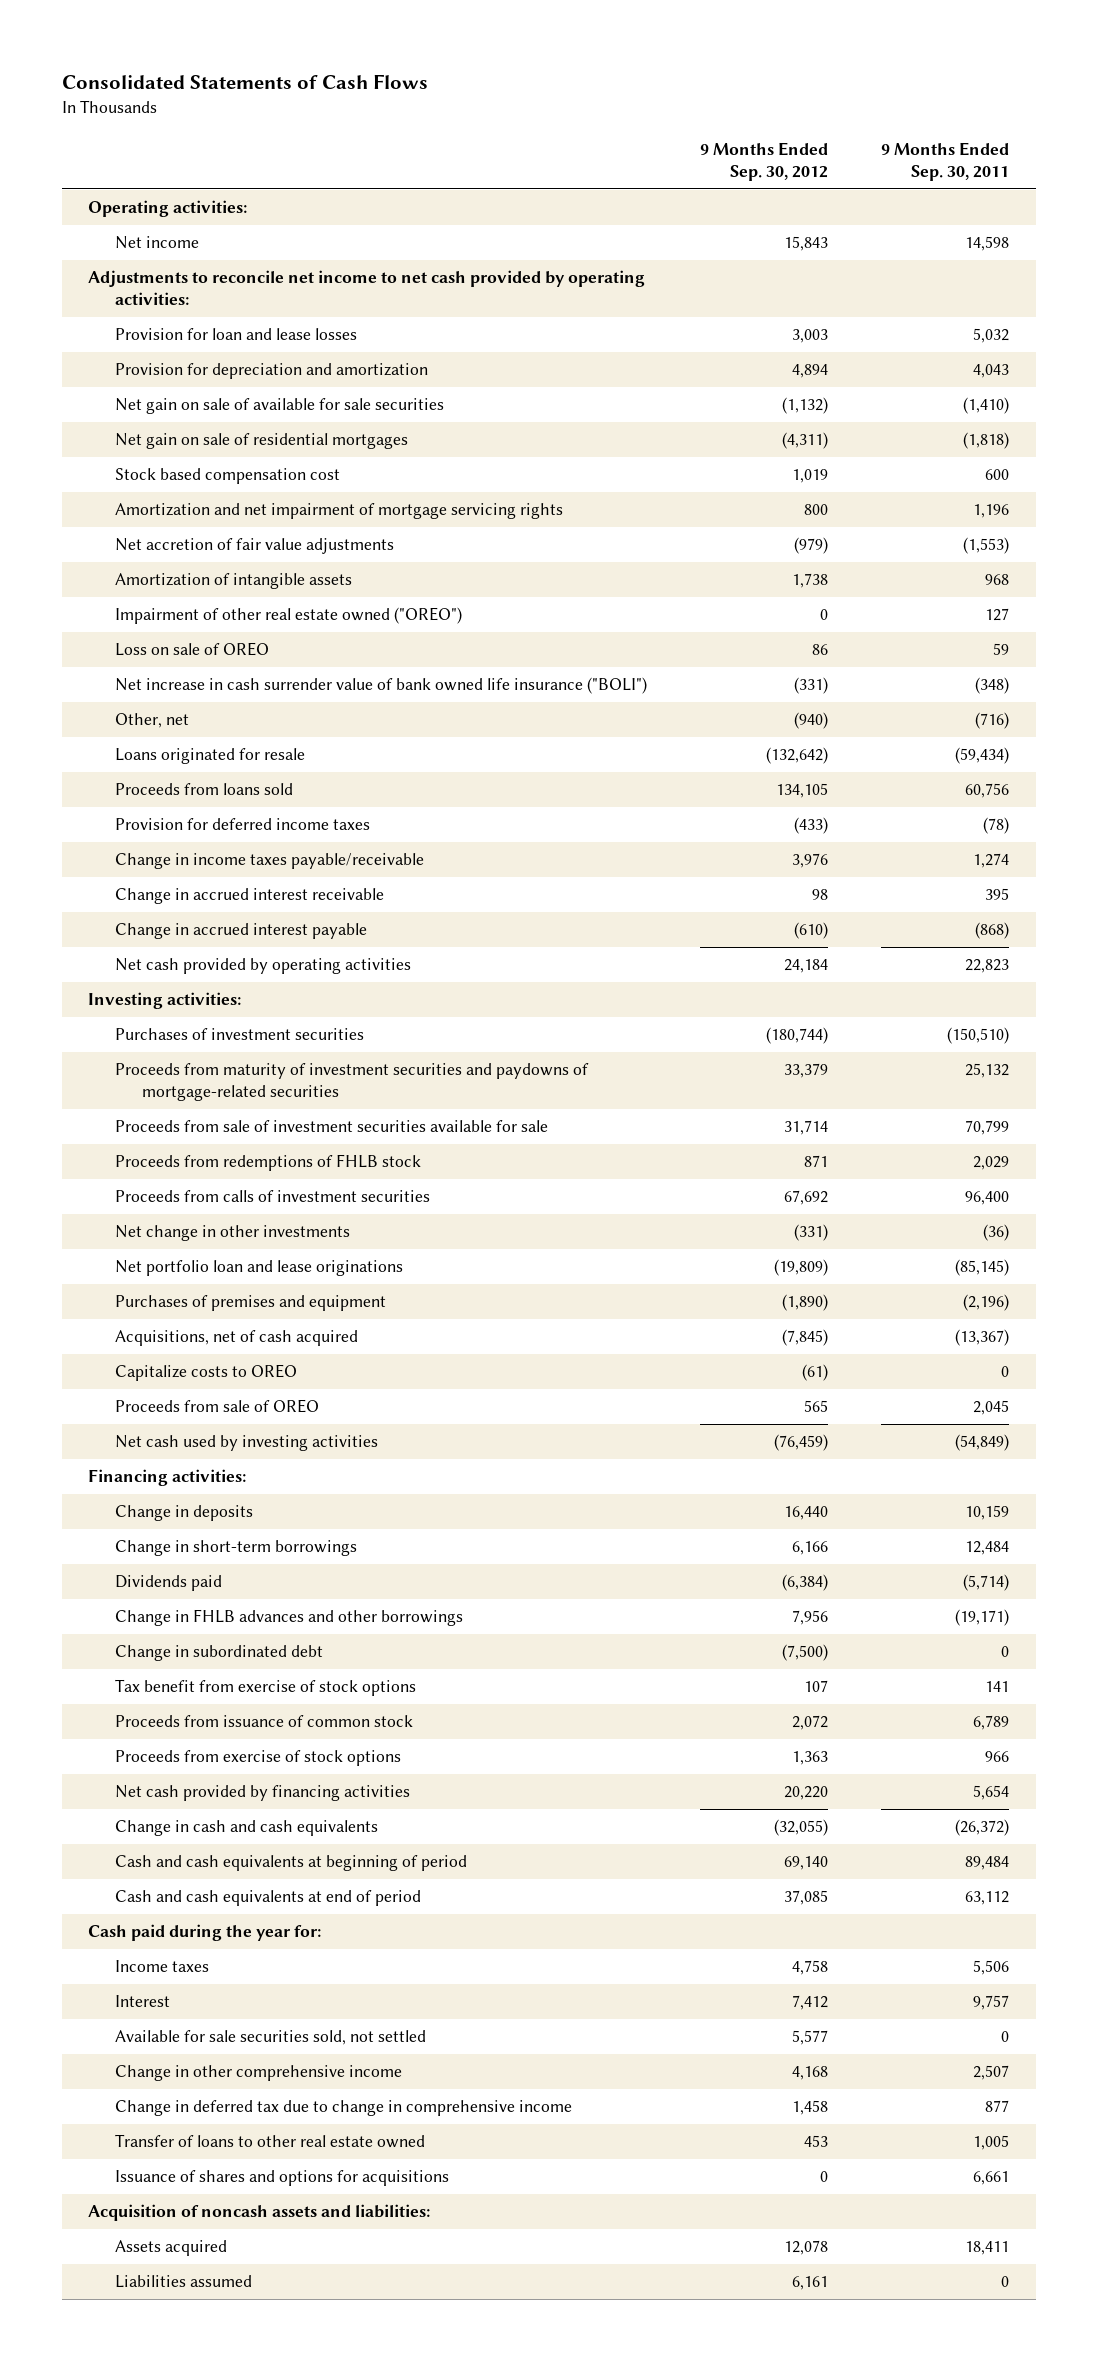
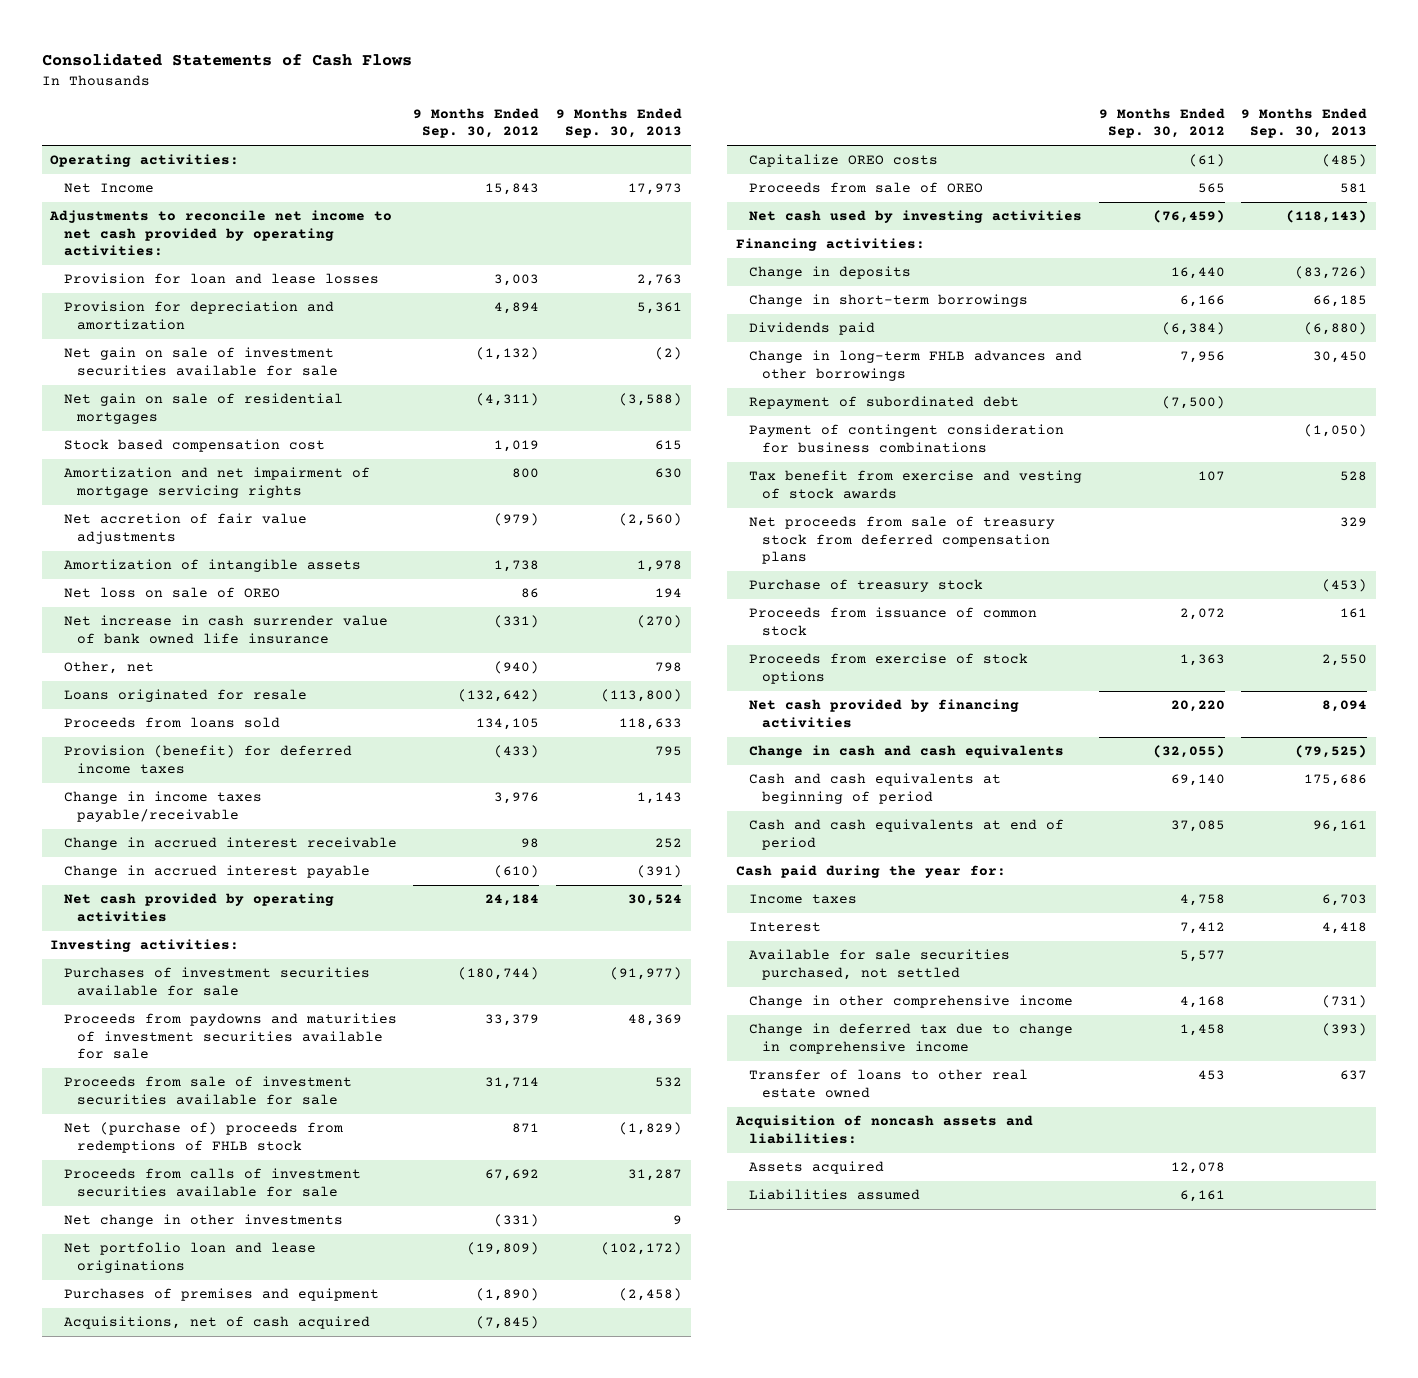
[881,141,1010,181] 9 Months Ended Sep. 30, 2011 -> none
none -> [556,107,683,139] 9 Months Ended Sep. 30, 2013
[115,236,200,250] Net income -> [63,183,154,194] Net Income
[115,398,445,415] Net gain on sale of available for sale securities -> [63,347,338,376] Net gain on sale of investment securities available for sale
[115,607,463,625] Impairment of other real estate owned ("OREO") -> none
[115,642,270,657] Loss on sale of OREO -> [63,587,280,599] Net loss on sale of OREO
[115,677,648,695] Net increase in cash surrender value of bank owned life insurance ("BOLI") -> [63,615,388,644] Net increase in cash surrender value of bank owned life insurance
[115,818,371,831] Provision for deferred income taxes -> [63,745,352,774] Provision (benefit) for deferred income taxes
[115,1028,365,1041] Purchases of investment securities -> [63,967,370,996] Purchases of investment securities available for sale
[115,1063,590,1102] Proceeds from maturity of investment securities and paydowns of mortgage-related securities -> [63,1013,397,1060] Proceeds from paydowns and maturities of investment securities available for sale
[115,1154,422,1172] Proceeds from redemptions of FHLB stock -> [63,1122,343,1153] Net (purchase of) proceeds from redemptions of FHLB stock
[115,1190,431,1203] Proceeds from calls of investment securities -> [63,1168,361,1197] Proceeds from calls of investment securities available for sale
[115,1364,298,1382] Capitalize costs to OREO -> [748,154,938,168] Capitalize OREO costs
[115,1645,324,1662] Change in subordinated debt -> none
[115,1609,464,1627] Change in FHLB advances and other borrowings -> [748,350,1082,381] Change in long-term FHLB advances and other borrowings
none -> [748,396,1019,410] Repayment of subordinated debt
none -> [748,424,1064,453] Payment of contingent consideration for business combinations
[115,1679,417,1697] Tax benefit from exercise of stock options -> [748,470,1082,499] Tax benefit from exercise and vesting of stock awards
none -> [748,516,1055,565] Net proceeds from sale of treasury stock from deferred compensation plans
none -> [748,579,983,593] Purchase of treasury stock
[115,2030,427,2046] Available for sale securities sold, not settled -> [748,949,1010,980] Available for sale securities purchased, not settled
[115,2170,450,2187] Issuance of shares and options for acquisitions -> none

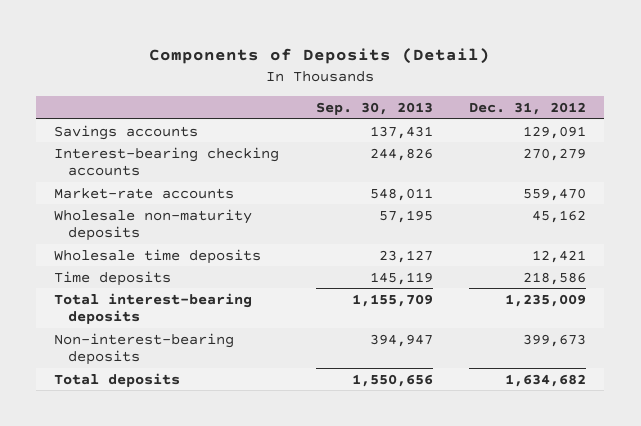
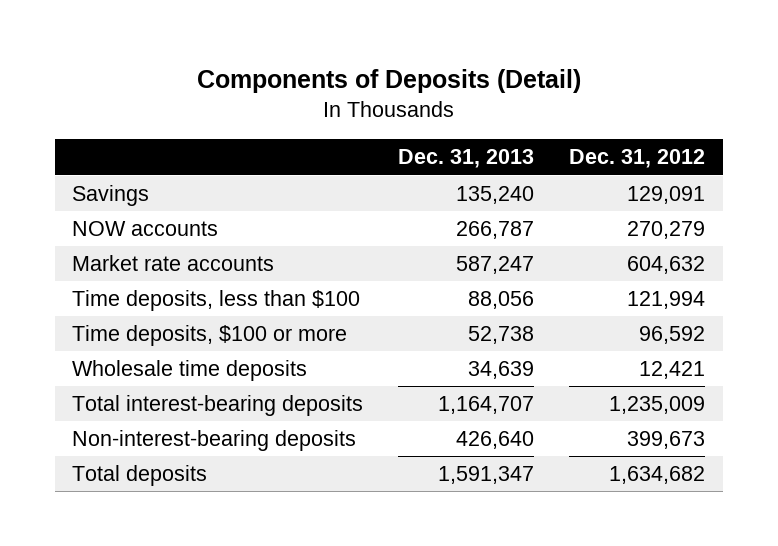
[315,102,433,116] Sep. 30, 2013 -> none
none -> [398,149,535,169] Dec. 31, 2013
[54,208,253,242] Wholesale non-maturity deposits -> none
[54,124,199,140] Savings accounts -> [72,185,150,207] Savings
[54,146,280,177] Interest-bearing checking accounts -> [72,221,219,237] NOW accounts
[54,187,235,199] Market-rate accounts -> [72,255,275,272] Market rate accounts
[523,187,587,201] 559,470 -> [627,256,706,275] 604,632
none -> [72,290,361,312] Time deposits, less than $100
none -> [72,325,348,347] Time deposits, $100 or more
[54,270,172,286] Time deposits -> none

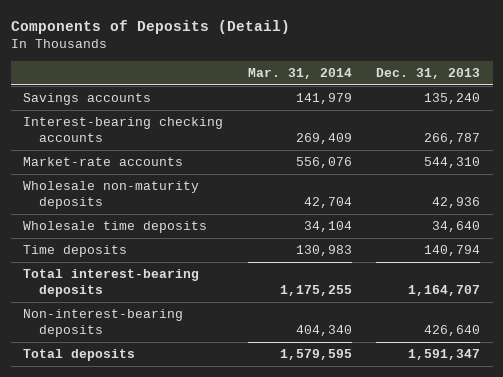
[569,149,706,169] Dec. 31, 2012 -> none
none -> [247,67,352,79] Mar. 31, 2014
[72,290,361,312] Time deposits, less than $100 -> none
[72,325,348,347] Time deposits, $100 or more -> none
[72,185,150,207] Savings -> [23,93,152,106] Savings accounts
[72,221,219,237] NOW accounts -> [23,117,224,143] Interest-bearing checking accounts
[72,255,275,272] Market rate accounts -> [23,157,184,167] Market-rate accounts
[456,256,535,275] 587,247 -> [424,157,481,169] 544,310
none -> [23,181,200,210] Wholesale non-maturity deposits
[468,361,535,380] 34,639 -> [432,221,481,233] 34,640
none -> [23,245,128,258] Time deposits

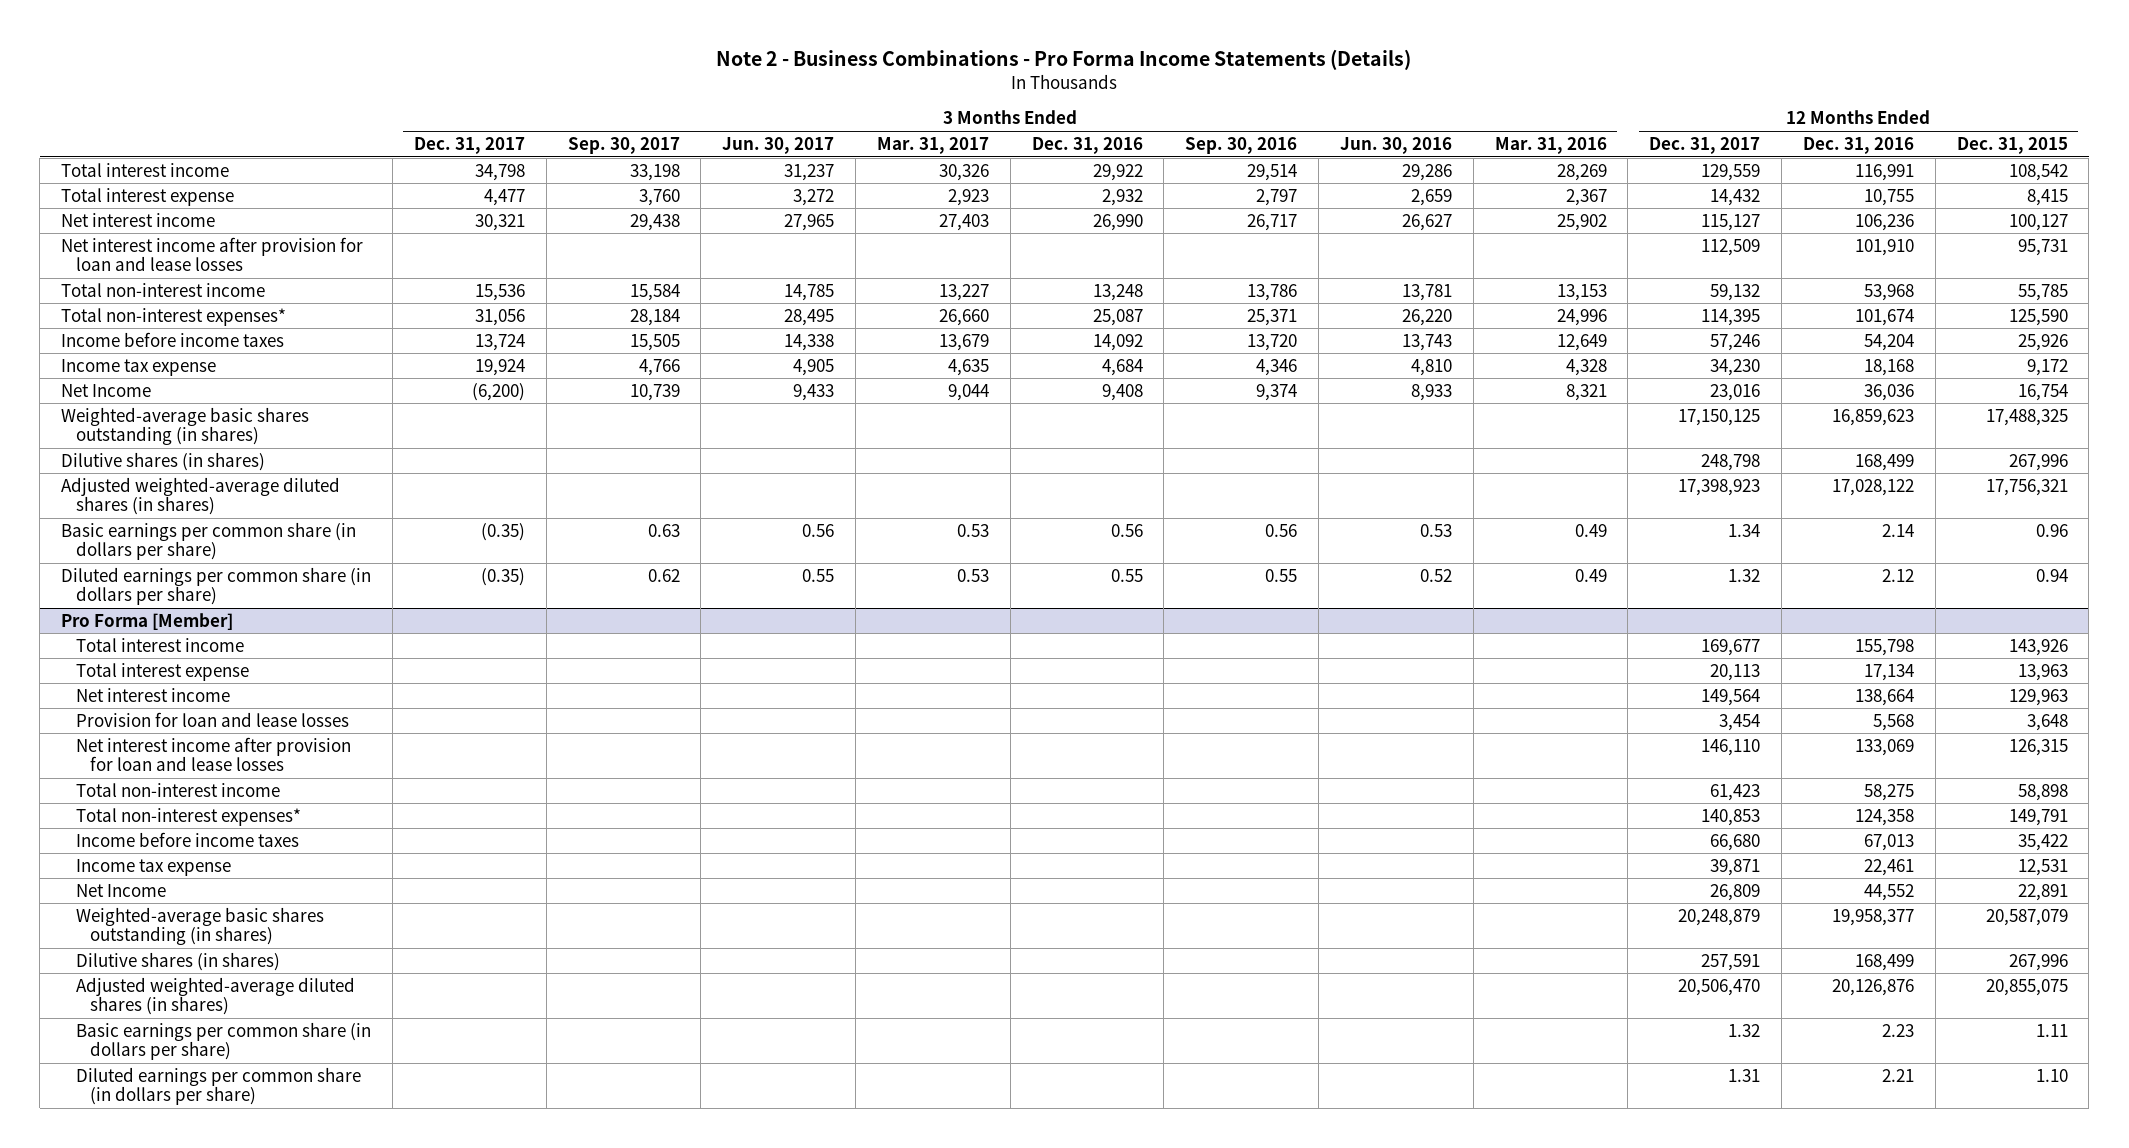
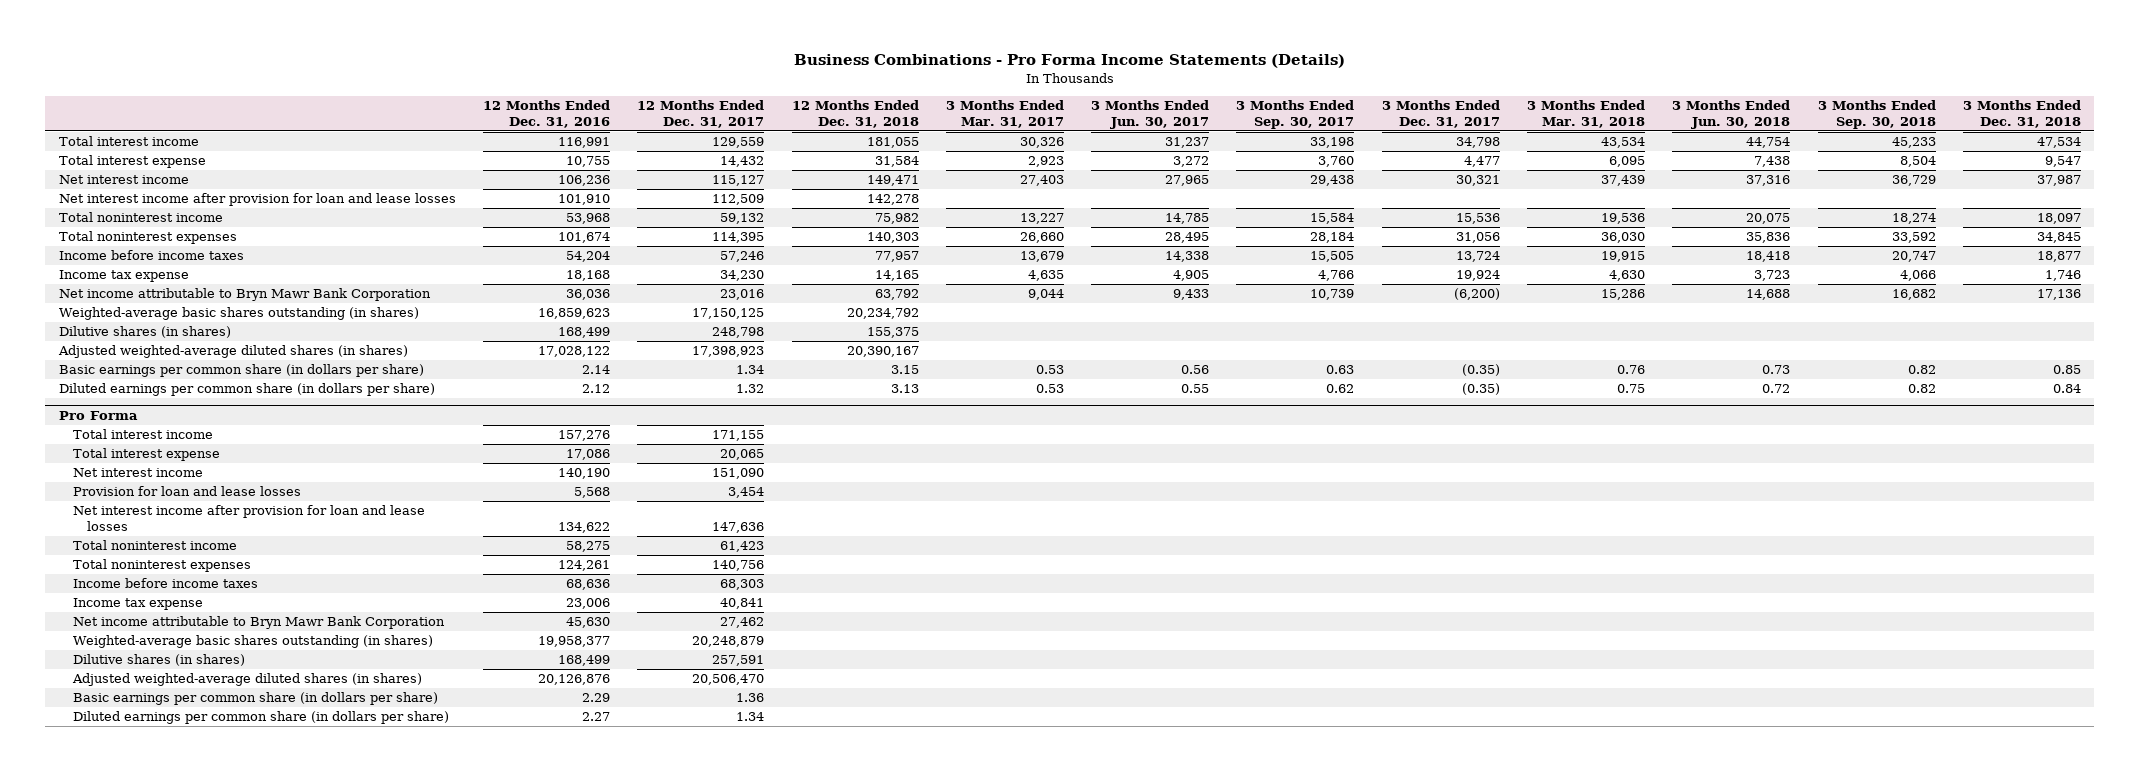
[716,49,1412,71] Note 2 - Business Combinations - Pro Forma Income Statements (Details) -> [793,54,1345,69] Business Combinations - Pro Forma Income Statements (Details)
[1031,136,1143,154] Dec. 31, 2016 -> none
[1185,136,1298,154] Sep. 30, 2016 -> none
[1339,136,1452,154] Jun. 30, 2016 -> none
[1494,136,1607,154] Mar. 31, 2016 -> none
[1956,136,2068,154] Dec. 31, 2015 -> none
none -> [791,100,919,129] 12 Months Ended Dec. 31, 2018
none -> [1526,100,1645,129] 3 Months Ended Mar. 31, 2018
none -> [1672,100,1791,130] 3 Months Ended Jun. 30, 2018
none -> [1817,100,1936,130] 3 Months Ended Sep. 30, 2018
none -> [1962,100,2081,129] 3 Months Ended Dec. 31, 2018
[61,282,266,297] Total non-interest income -> [58,212,223,223] Total noninterest income
[61,307,287,326] Total non-interest expenses* -> [58,231,237,245] Total noninterest expenses
[61,383,152,397] Net Income -> [58,288,431,302] Net income attributable to Bryn Mawr Bank Corporation
[61,612,234,630] Pro Forma [Member] -> [58,411,138,421] Pro Forma
[1701,638,1761,656] 169,677 -> [712,430,765,442] 171,155
[1854,638,1914,656] 155,798 -> [557,430,610,442] 157,276
[1710,663,1761,681] 20,113 -> [720,449,765,461] 20,065
[1863,663,1914,681] 17,134 -> [565,449,610,461] 17,086
[1701,688,1761,706] 149,564 -> [712,468,765,480] 151,090
[1854,688,1914,706] 138,664 -> [557,468,610,480] 140,190
[1701,738,1761,756] 146,110 -> [712,522,765,534] 147,636
[1854,738,1914,756] 133,069 -> [557,522,610,534] 134,622
[75,782,280,797] Total non-interest income -> [72,540,237,551] Total noninterest income
[75,807,301,826] Total non-interest expenses* -> [72,559,251,573] Total noninterest expenses
[1701,808,1761,826] 140,853 -> [712,560,765,572] 140,756
[1854,808,1914,826] 124,358 -> [557,560,610,572] 124,261
[1710,833,1761,851] 66,680 -> [720,579,765,591] 68,303
[1863,833,1914,851] 67,013 -> [565,579,610,591] 68,636
[1710,858,1761,876] 39,871 -> [720,598,765,610] 40,841
[1863,858,1914,876] 22,461 -> [565,598,610,610] 23,006
[75,883,166,897] Net Income -> [72,616,445,630] Net income attributable to Bryn Mawr Bank Corporation
[1710,883,1761,901] 26,809 -> [720,617,765,629] 27,462
[1863,883,1914,901] 44,552 -> [565,617,610,629] 45,630
[1728,1023,1761,1037] 1.32 -> [736,693,765,703] 1.36
[1881,1023,1914,1037] 2.23 -> [581,693,610,703] 2.29
[1728,1068,1761,1082] 1.31 -> [736,712,765,722] 1.34
[1881,1068,1914,1082] 2.21 -> [581,712,610,722] 2.27

